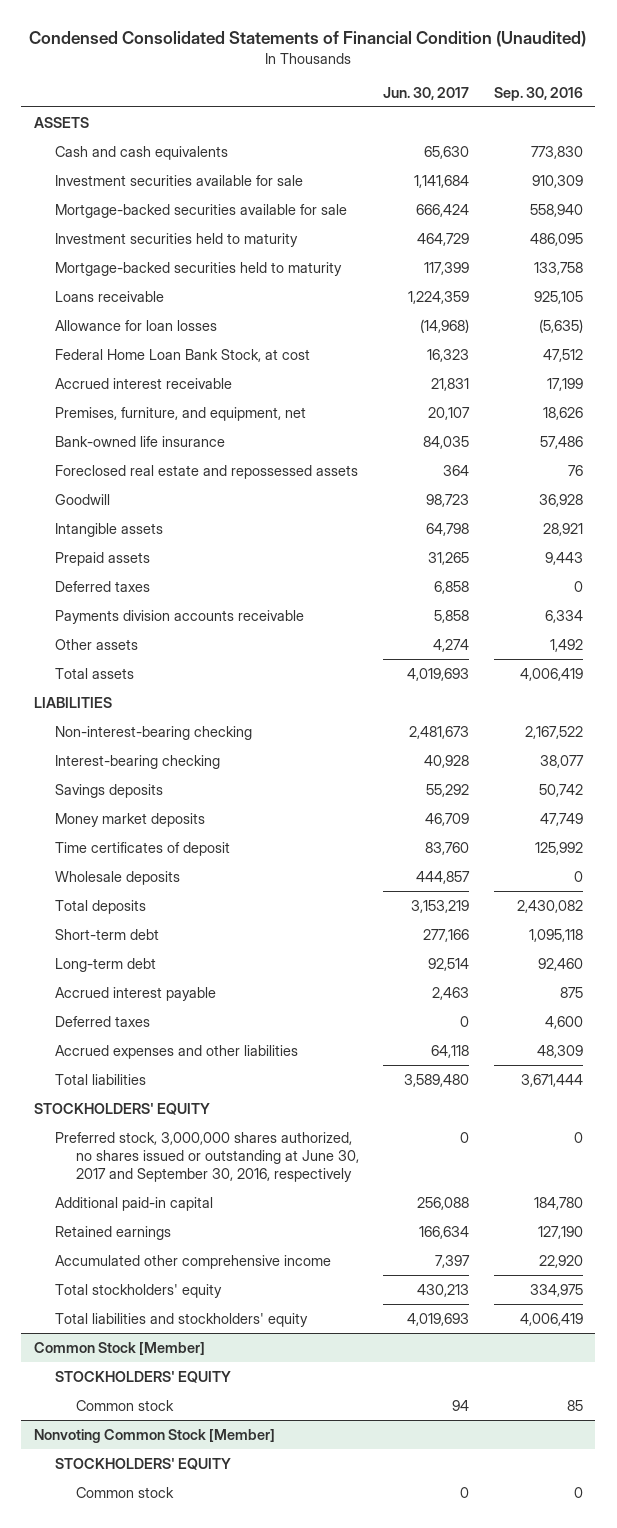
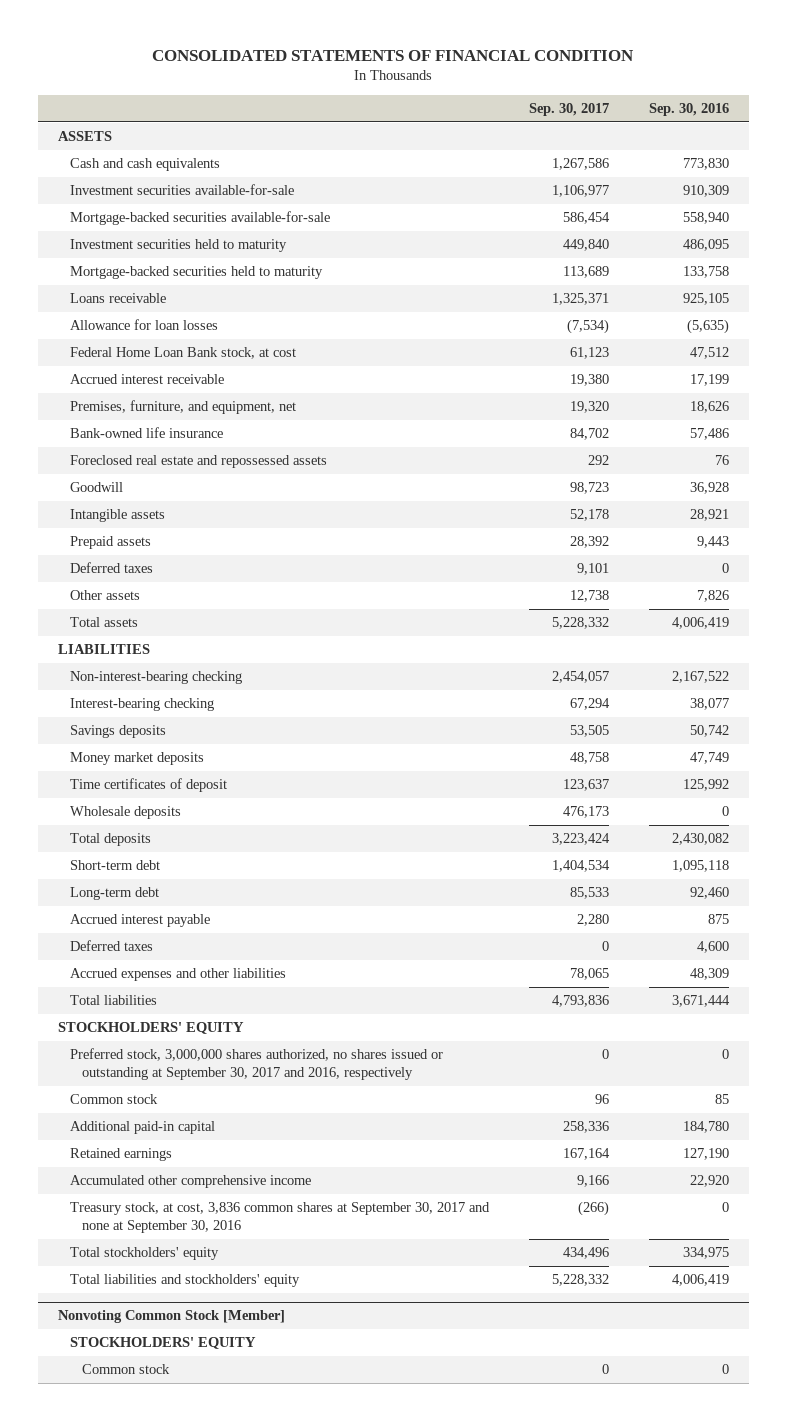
[29,30,587,47] Condensed Consolidated Statements of Financial Condition (Unaudited) -> [152,49,635,61] CONSOLIDATED STATEMENTS OF FINANCIAL CONDITION
[383,86,470,100] Jun. 30, 2017 -> none
none -> [528,103,609,117] Sep. 30, 2017
[54,174,303,186] Investment securities available for sale -> [70,184,295,196] Investment securities available-for-sale
[54,203,347,218] Mortgage-backed securities available for sale -> [70,211,331,226] Mortgage-backed securities available-for-sale
[54,348,310,362] Federal Home Loan Bank Stock, at cost -> [70,347,297,360] Federal Home Loan Bank stock, at cost
[54,609,304,624] Payments division accounts receivable -> none
[549,638,583,652] 1,492 -> [696,590,729,603] 7,826
[54,1131,359,1182] Preferred stock, 3,000,000 shares authorized, no shares issued or outstanding at June 30, 2017 and September 30, 2016, respectively -> [70,1048,444,1081] Preferred stock, 3,000,000 shares authorized, no shares issued or outstanding at September 30, 2017 and 2016, respectively
none -> [70,1094,159,1105] Common stock
none -> [70,1202,491,1234] Treasury stock, at cost, 3,836 common shares at September 30, 2017 and none at September 30, 2016
[33,1341,205,1355] Common Stock [Member] -> none
[54,1370,231,1383] STOCKHOLDERS' EQUITY -> none
[75,1399,174,1411] Common stock -> none

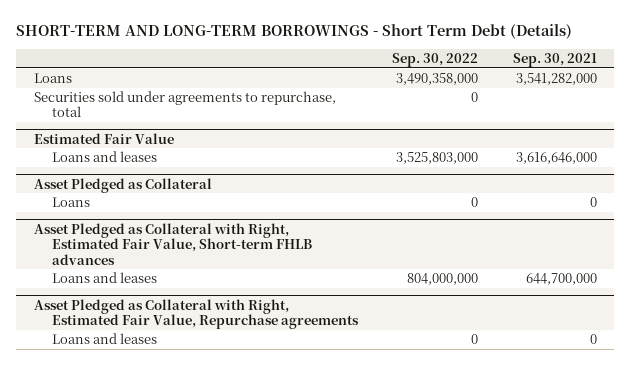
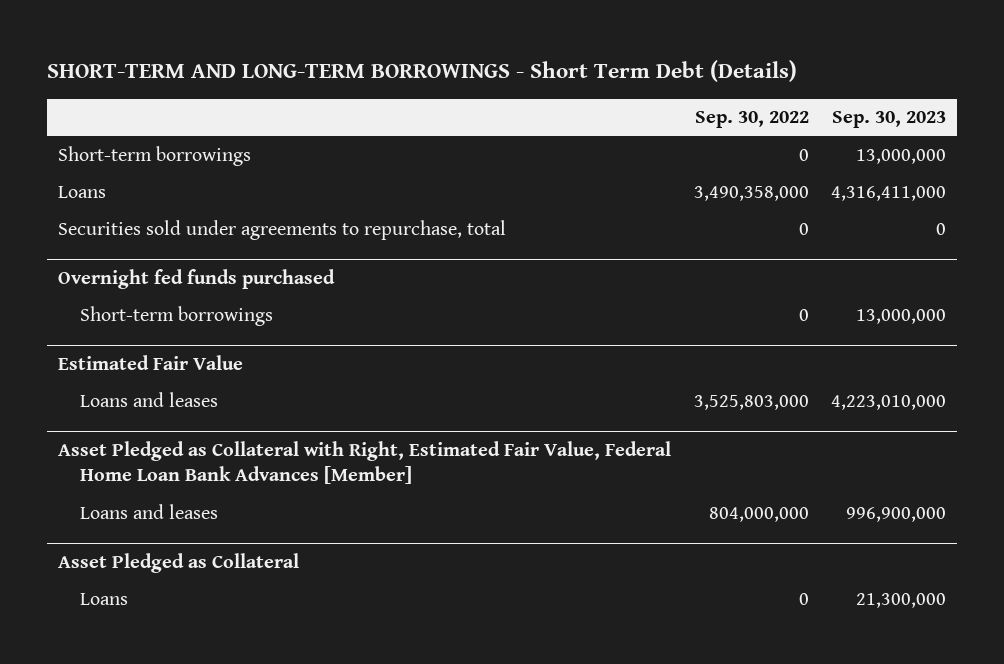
[513,53,598,68] Sep. 30, 2021 -> none
none -> [831,111,946,129] Sep. 30, 2023
none -> [58,145,252,166] Short-term borrowings
none -> [58,269,336,290] Overnight fed funds purchased
none -> [79,305,273,326] Short-term borrowings
none -> [58,441,672,485] Asset Pledged as Collateral with Right, Estimated Fair Value, Federal Home Loan Bank Advances [Member]
none -> [79,503,218,519] Loans and leases
[33,222,312,265] Asset Pledged as Collateral with Right, Estimated Fair Value, Short-term FHLB advances -> none
[51,272,157,284] Loans and leases -> none
[33,298,359,330] Asset Pledged as Collateral with Right, Estimated Fair Value, Repurchase agreements -> none
[51,333,157,345] Loans and leases -> none

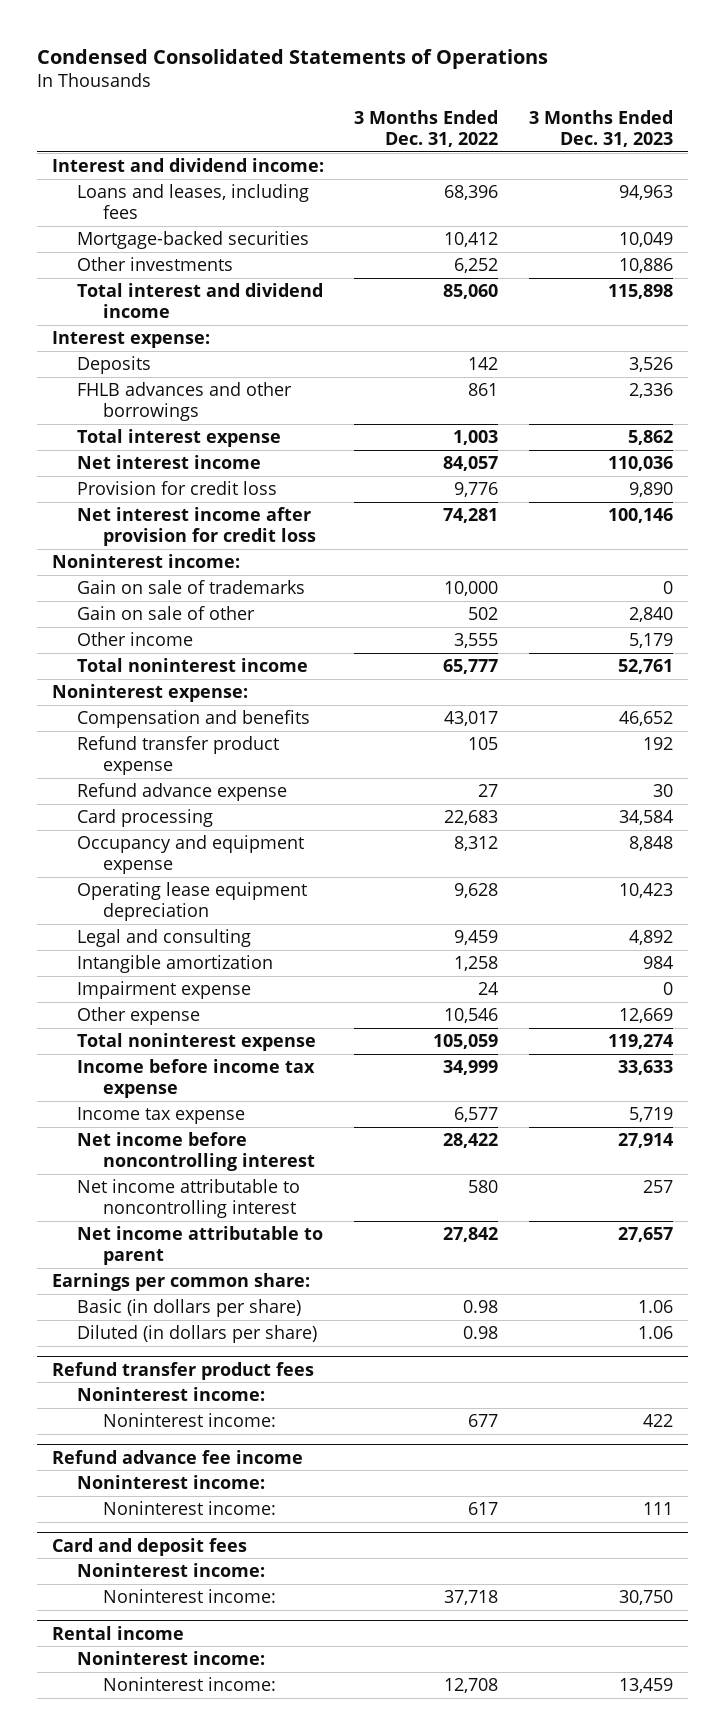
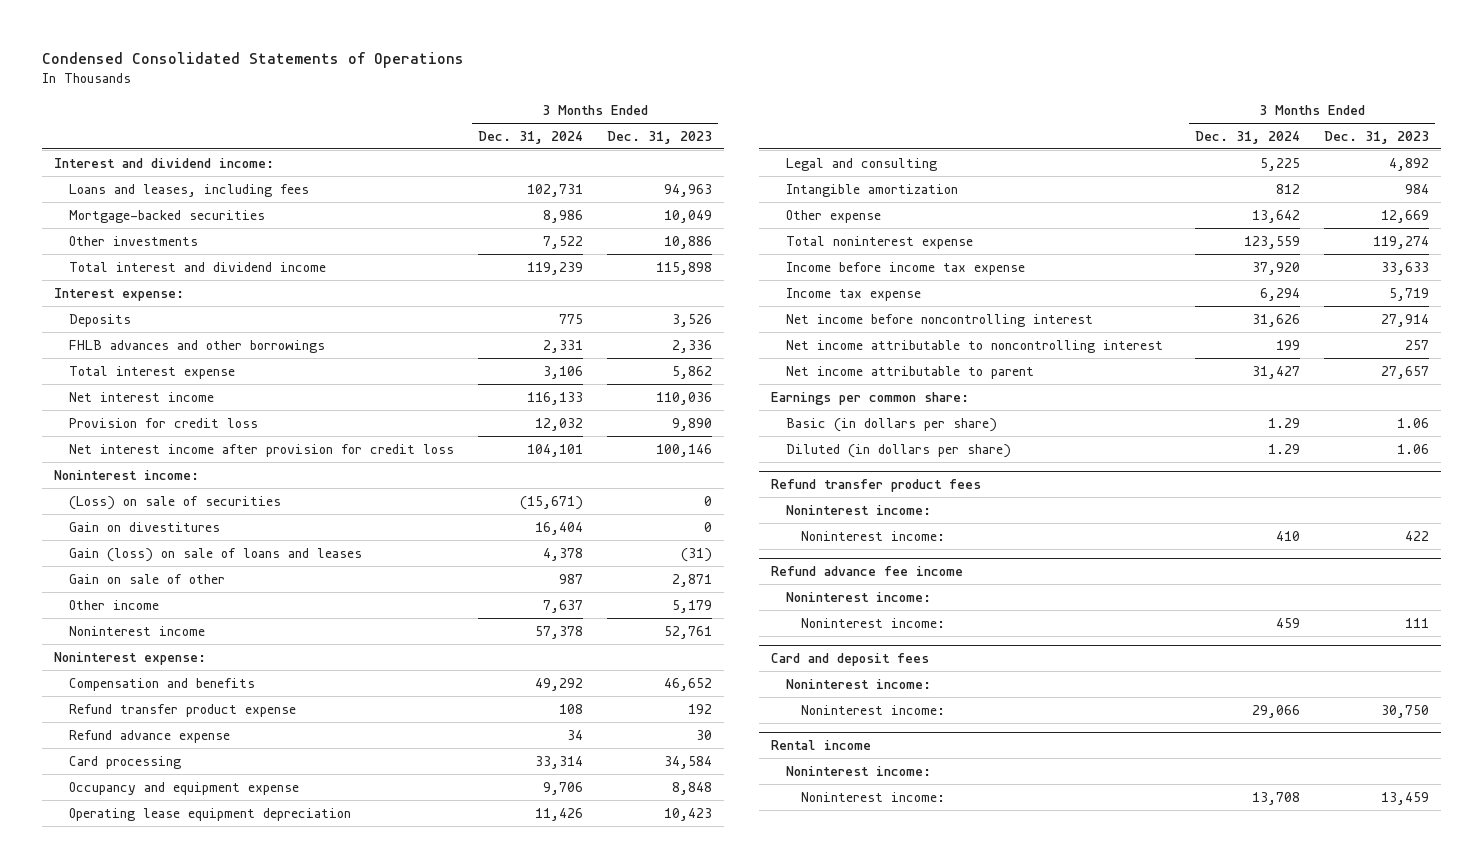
[354,109,499,147] 3 Months Ended Dec. 31, 2022 -> none
none -> [478,130,584,144] Dec. 31, 2024
[77,579,306,594] Gain on sale of trademarks -> none
none -> [69,495,282,510] (Loss) on sale of securities
none -> [69,521,221,532] Gain on divestitures
none -> [69,547,363,562] Gain (loss) on sale of loans and leases
[628,606,673,622] 2,840 -> [672,573,713,587] 2,871
[77,657,309,672] Total noninterest income -> [69,625,206,636] Noninterest income
[77,980,252,999] Impairment expense -> none

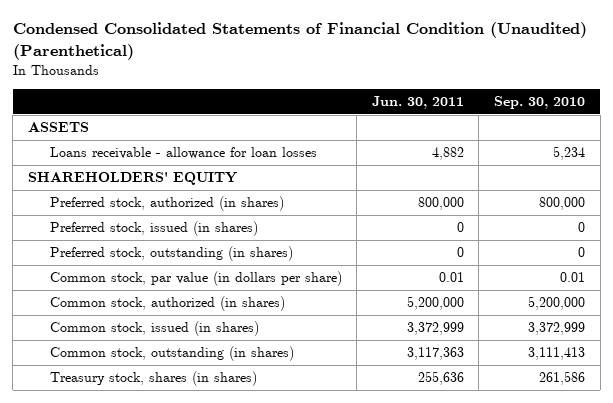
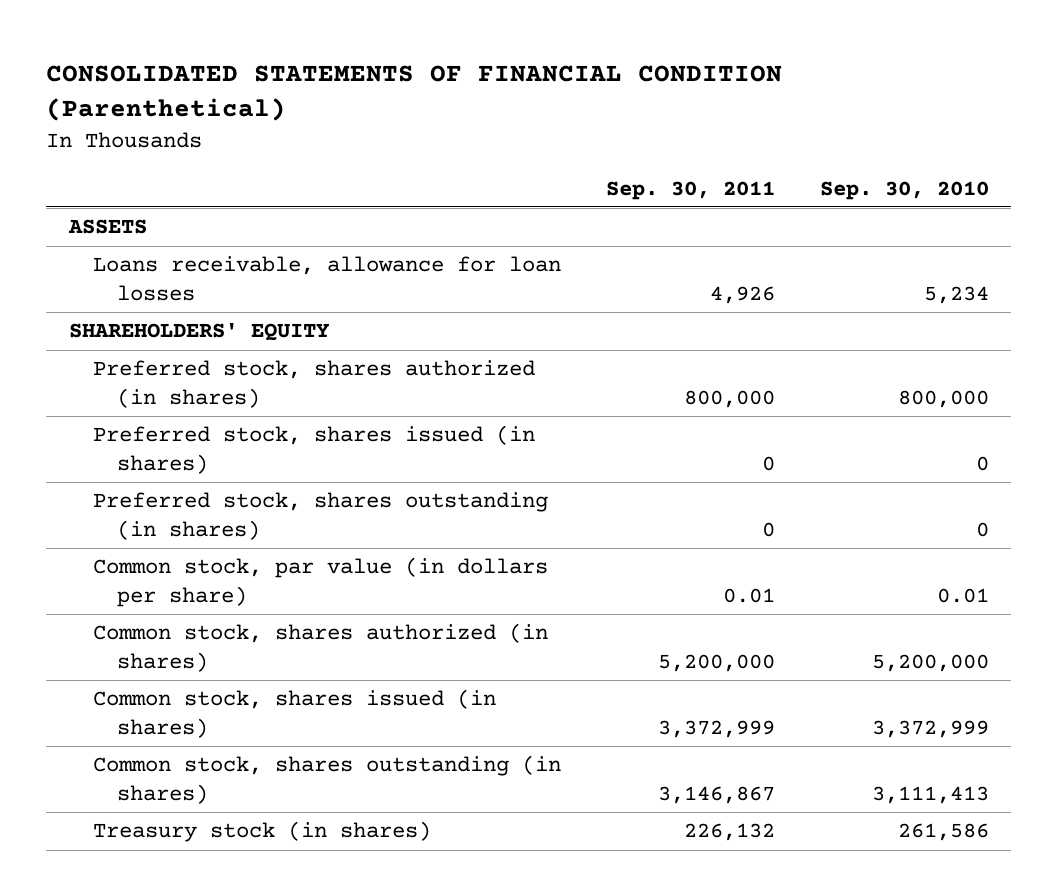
[12,22,587,61] Condensed Consolidated Statements of Financial Condition (Unaudited) (Parenthetical) -> [46,65,783,122] CONSOLIDATED STATEMENTS OF FINANCIAL CONDITION (Parenthetical)
[371,96,464,110] Jun. 30, 2011 -> none
none -> [605,180,775,200] Sep. 30, 2011
[49,147,317,160] Loans receivable - allowance for loan losses -> [92,256,561,301] Loans receivable, allowance for loan losses
[49,196,284,212] Preferred stock, authorized (in shares) -> [92,360,535,408] Preferred stock, shares authorized (in shares)
[49,221,258,237] Preferred stock, issued (in shares) -> [92,425,535,474] Preferred stock, shares issued (in shares)
[49,246,293,262] Preferred stock, outstanding (in shares) -> [92,492,548,540] Preferred stock, shares outstanding (in shares)
[49,296,285,312] Common stock, authorized (in shares) -> [92,623,548,672] Common stock, shares authorized (in shares)
[49,321,259,337] Common stock, issued (in shares) -> [92,689,496,738] Common stock, shares issued (in shares)
[49,346,294,362] Common stock, outstanding (in shares) -> [92,755,561,804] Common stock, shares outstanding (in shares)
[49,371,257,387] Treasury stock, shares (in shares) -> [92,821,431,843] Treasury stock (in shares)

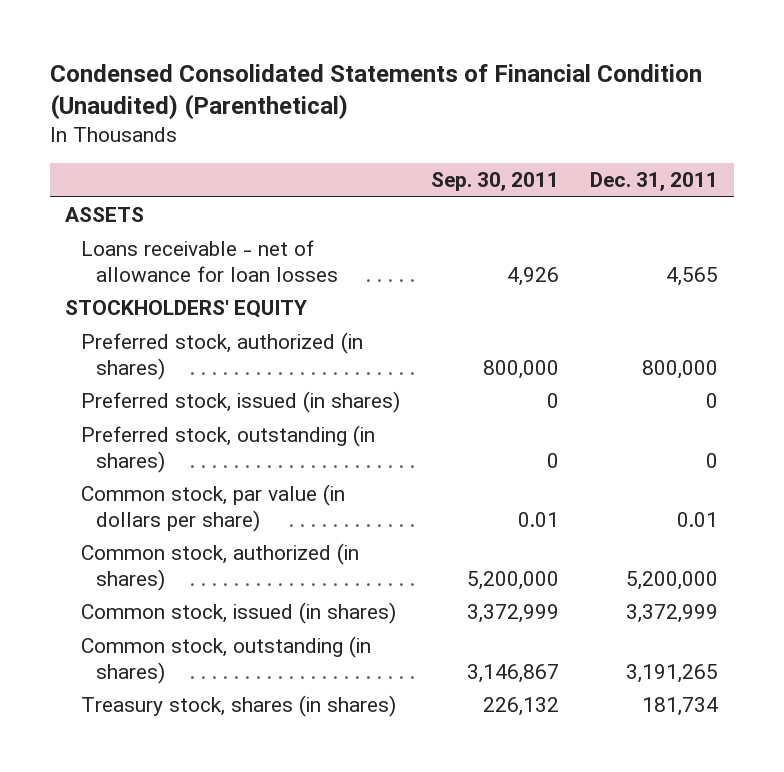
[46,65,783,122] CONSOLIDATED STATEMENTS OF FINANCIAL CONDITION (Parenthetical) -> [49,63,702,121] Condensed Consolidated Statements of Financial Condition (Unaudited) (Parenthetical)
[819,180,989,200] Sep. 30, 2010 -> none
none -> [590,172,719,192] Dec. 31, 2011
[92,256,561,301] Loans receivable, allowance for loan losses -> [80,240,339,282] Loans receivable - net of allowance for loan losses
[68,323,330,342] SHAREHOLDERS' EQUITY -> [65,300,308,319] STOCKHOLDERS' EQUITY
[92,360,535,408] Preferred stock, shares authorized (in shares) -> [80,332,363,380] Preferred stock, authorized (in shares)
[92,425,535,474] Preferred stock, shares issued (in shares) -> [80,391,400,414] Preferred stock, issued (in shares)
[92,492,548,540] Preferred stock, shares outstanding (in shares) -> [80,425,375,473] Preferred stock, outstanding (in shares)
[92,623,548,672] Common stock, shares authorized (in shares) -> [80,543,359,591] Common stock, authorized (in shares)
[92,689,496,738] Common stock, shares issued (in shares) -> [80,602,396,625] Common stock, issued (in shares)
[92,755,561,804] Common stock, shares outstanding (in shares) -> [80,636,371,684] Common stock, outstanding (in shares)
[92,821,431,843] Treasury stock (in shares) -> [80,695,396,718] Treasury stock, shares (in shares)

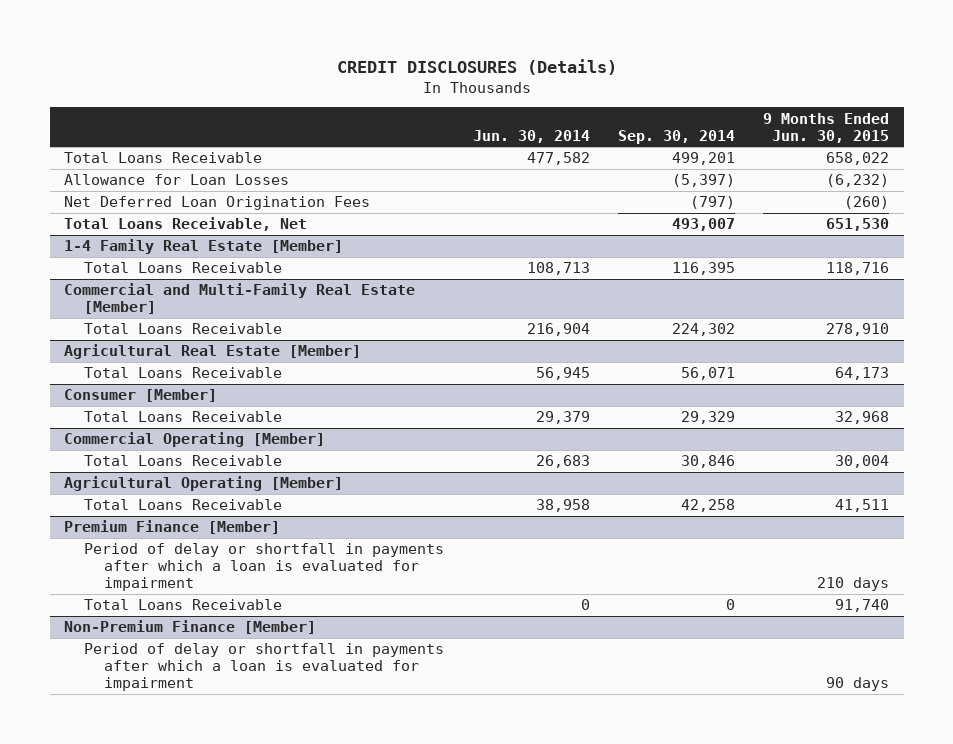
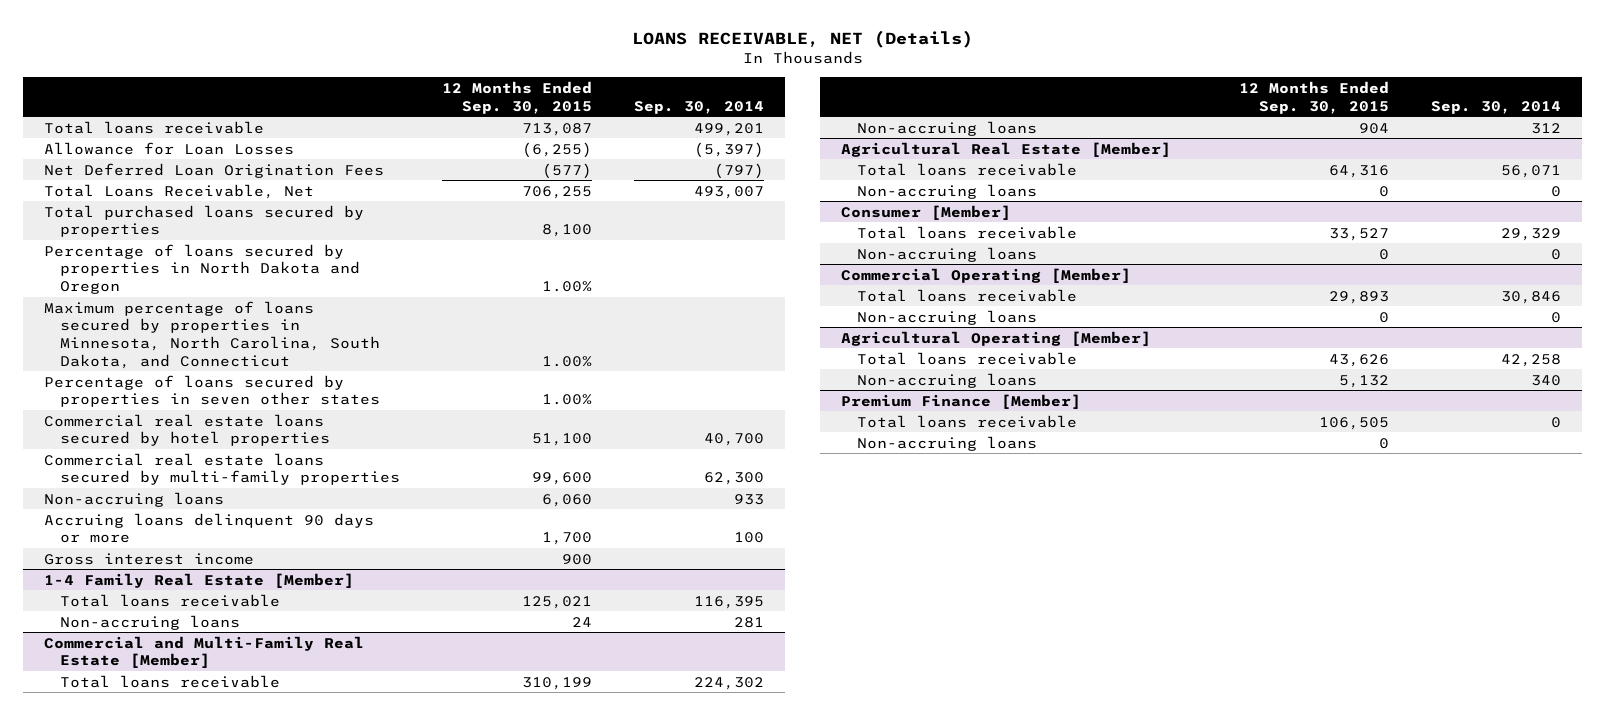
[336,58,617,75] CREDIT DISCLOSURES (Details) -> [631,30,973,49] LOANS RECEIVABLE, NET (Details)
[472,129,590,143] Jun. 30, 2014 -> none
[763,112,890,143] 9 Months Ended Jun. 30, 2015 -> none
none -> [441,81,592,114] 12 Months Ended Sep. 30, 2015
[63,152,262,164] Total Loans Receivable -> [43,120,264,134] Total loans receivable
none -> [43,204,364,238] Total purchased loans secured by properties
none -> [43,243,360,294] Percentage of loans secured by properties in North Dakota and Oregon
none -> [43,300,380,369] Maximum percentage of loans secured by properties in Minnesota, North Carolina, South Dakota, and Connecticut
none -> [43,374,380,408] Percentage of loans secured by properties in seven other states
none -> [43,413,330,447] Commercial real estate loans secured by hotel properties
none -> [43,452,400,486] Commercial real estate loans secured by multi-family properties
none -> [43,491,224,507] Non-accruing loans
none -> [43,512,374,544] Accruing loans delinquent 90 days or more
none -> [43,552,254,565] Gross interest income
[84,262,283,274] Total Loans Receivable -> [59,593,280,607] Total loans receivable
none -> [59,614,240,630] Non-accruing loans
[84,323,283,335] Total Loans Receivable -> [59,674,280,688] Total loans receivable
none -> [857,120,1038,136] Non-accruing loans
[84,367,283,379] Total Loans Receivable -> [857,162,1078,176] Total loans receivable
none -> [857,183,1038,199] Non-accruing loans
[84,411,283,423] Total Loans Receivable -> [857,225,1078,239] Total loans receivable
none -> [857,246,1038,262] Non-accruing loans
[84,455,283,467] Total Loans Receivable -> [857,288,1078,302] Total loans receivable
none -> [857,309,1038,325] Non-accruing loans
[84,499,283,511] Total Loans Receivable -> [857,351,1078,365] Total loans receivable
none -> [857,372,1038,388] Non-accruing loans
[84,543,445,592] Period of delay or shortfall in payments after which a loan is evaluated for impairment -> none
[63,620,316,635] Non-Premium Finance [Member] -> none
[84,643,445,692] Period of delay or shortfall in payments after which a loan is evaluated for impairment -> none
[84,599,283,611] Total Loans Receivable -> [857,414,1078,428] Total loans receivable
none -> [857,435,1038,451] Non-accruing loans

